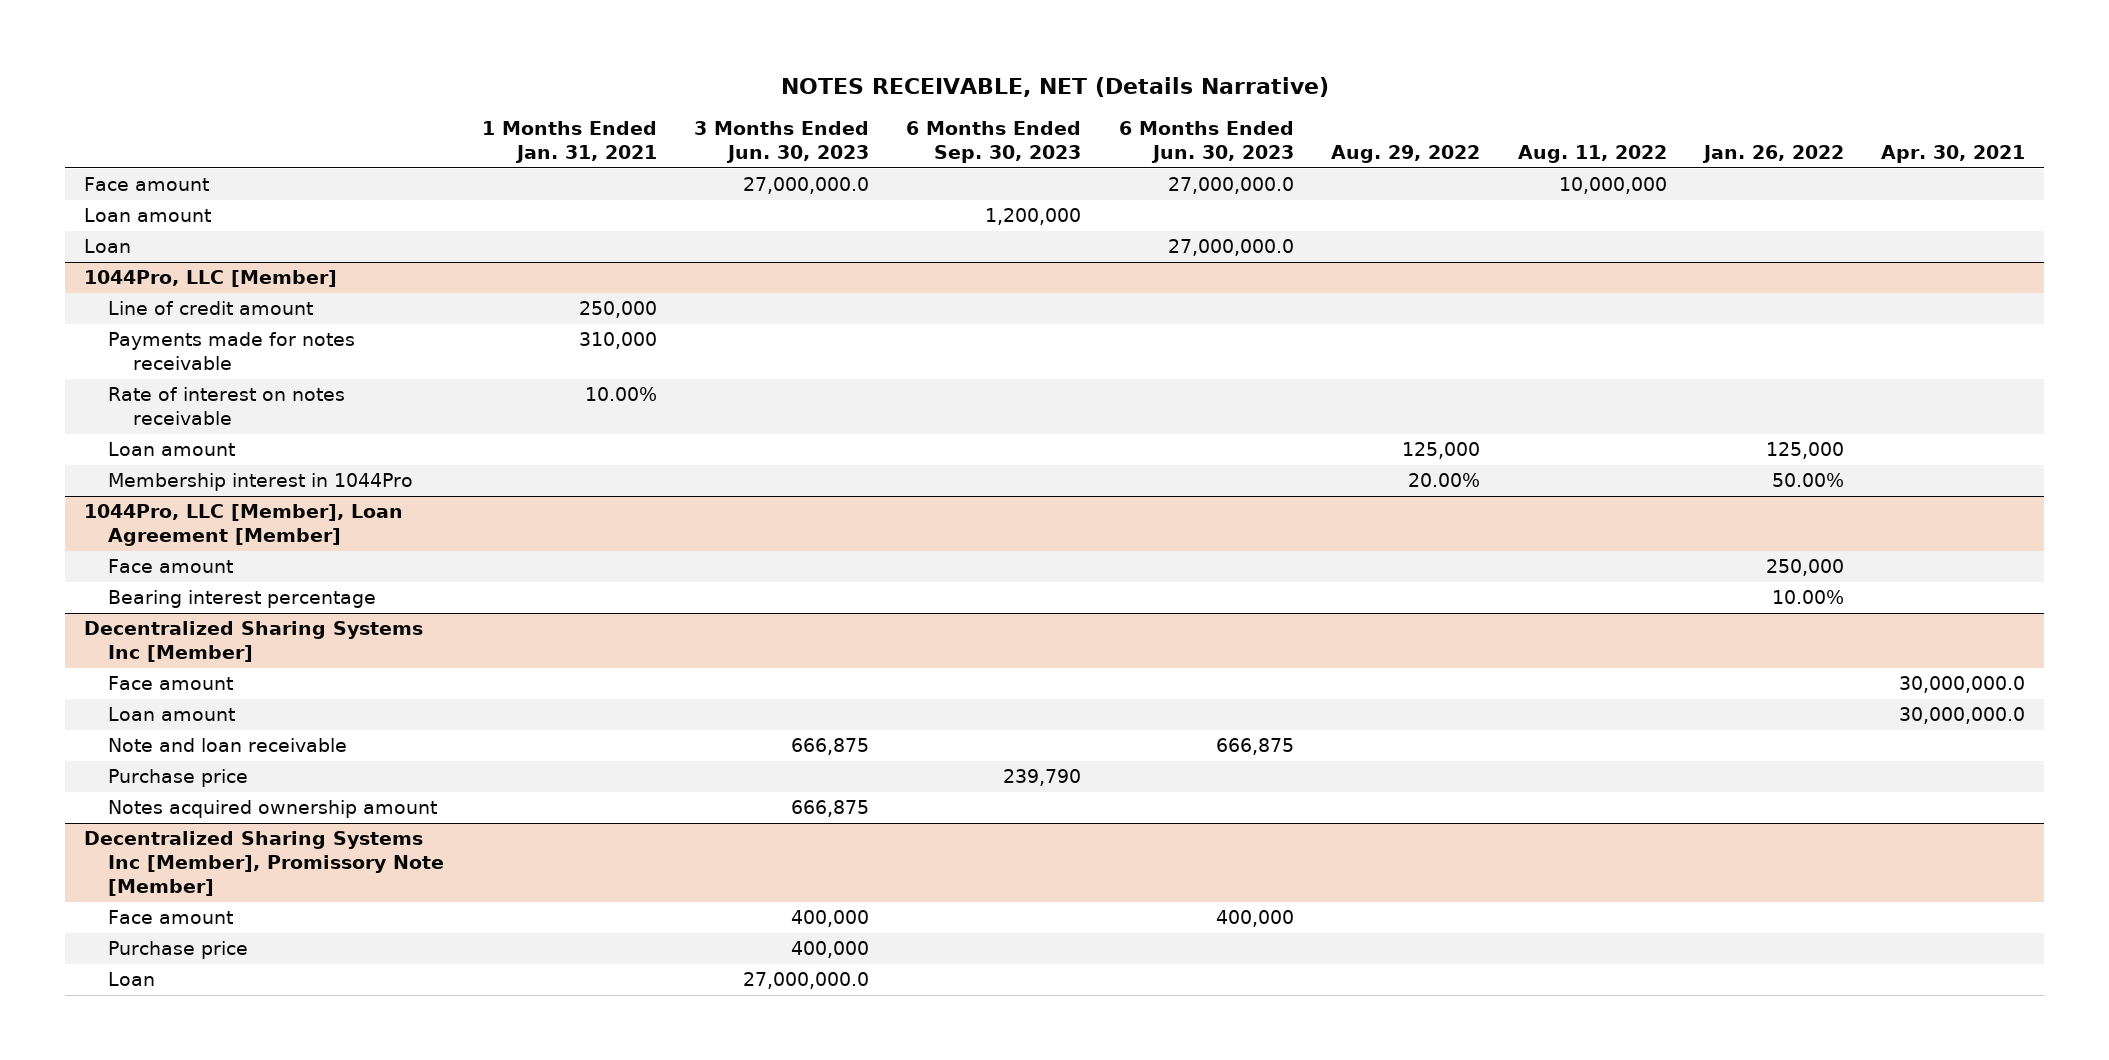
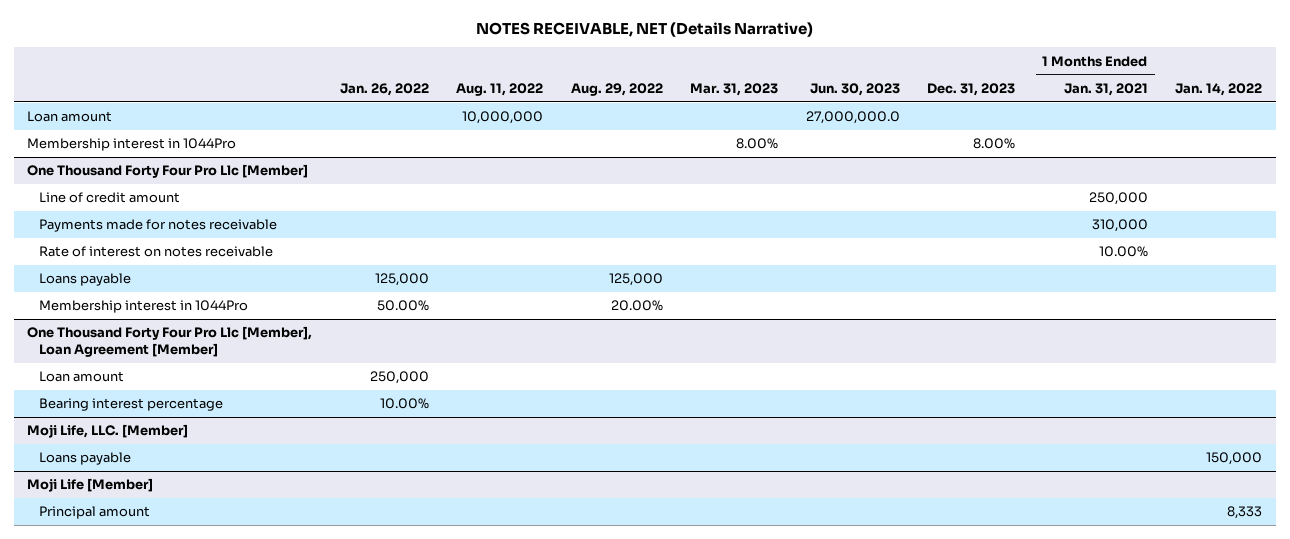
[694,121,870,164] 3 Months Ended Jun. 30, 2023 -> none
[906,121,1082,164] 6 Months Ended Sep. 30, 2023 -> none
[1118,121,1294,164] 6 Months Ended Jun. 30, 2023 -> none
[1881,145,2026,164] Apr. 30, 2021 -> none
none -> [690,82,779,96] Mar. 31, 2023
none -> [809,82,900,96] Jun. 30, 2023
none -> [927,82,1016,96] Dec. 31, 2023
none -> [1175,82,1263,96] Jan. 14, 2022
[83,208,211,223] Loan amount -> none
[83,239,131,254] Loan -> none
[83,177,209,192] Face amount -> [27,111,113,123] Loan amount
none -> [27,138,237,152] Membership interest in 1044Pro
[83,270,337,288] 1044Pro, LLC [Member] -> [27,164,309,179] One Thousand Forty Four Pro Llc [Member]
[108,442,236,457] Loan amount -> [39,273,132,287] Loans payable
[83,504,403,547] 1044Pro, LLC [Member], Loan Agreement [Member] -> [27,326,313,358] One Thousand Forty Four Pro Llc [Member], Loan Agreement [Member]
[108,559,234,574] Face amount -> [39,371,125,383] Loan amount
[83,621,423,663] Decentralized Sharing Systems Inc [Member] -> none
[108,676,234,691] Face amount -> none
[108,707,236,722] Loan amount -> none
[108,738,348,753] Note and loan receivable -> none
[108,769,249,788] Purchase price -> none
[108,800,438,819] Notes acquired ownership amount -> none
[83,831,445,897] Decentralized Sharing Systems Inc [Member], Promissory Note [Member] -> none
[108,910,234,925] Face amount -> none
[108,941,249,960] Purchase price -> none
[108,972,156,987] Loan -> none
none -> [27,424,189,439] Moji Life, LLC. [Member]
none -> [39,452,132,466] Loans payable
none -> [27,478,154,493] Moji Life [Member]
none -> [39,506,151,520] Principal amount

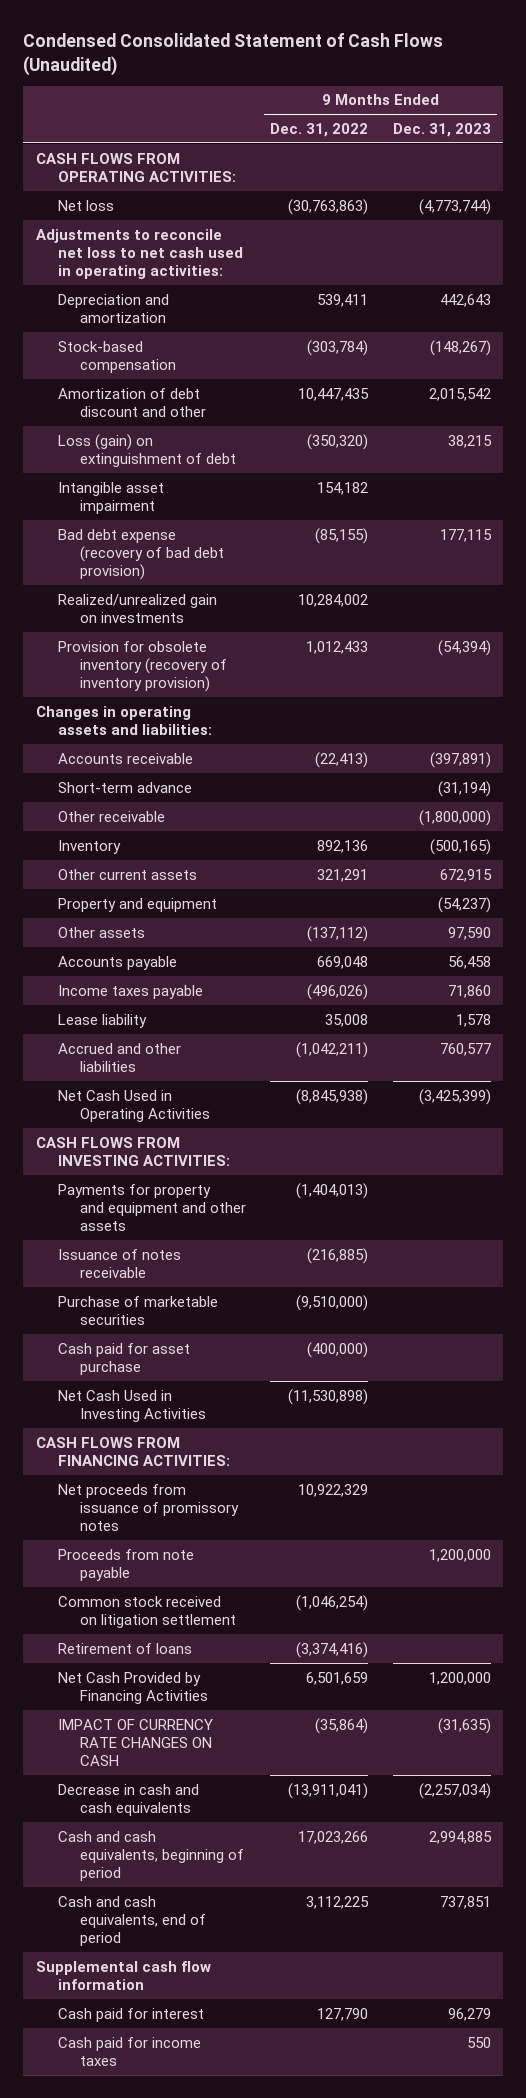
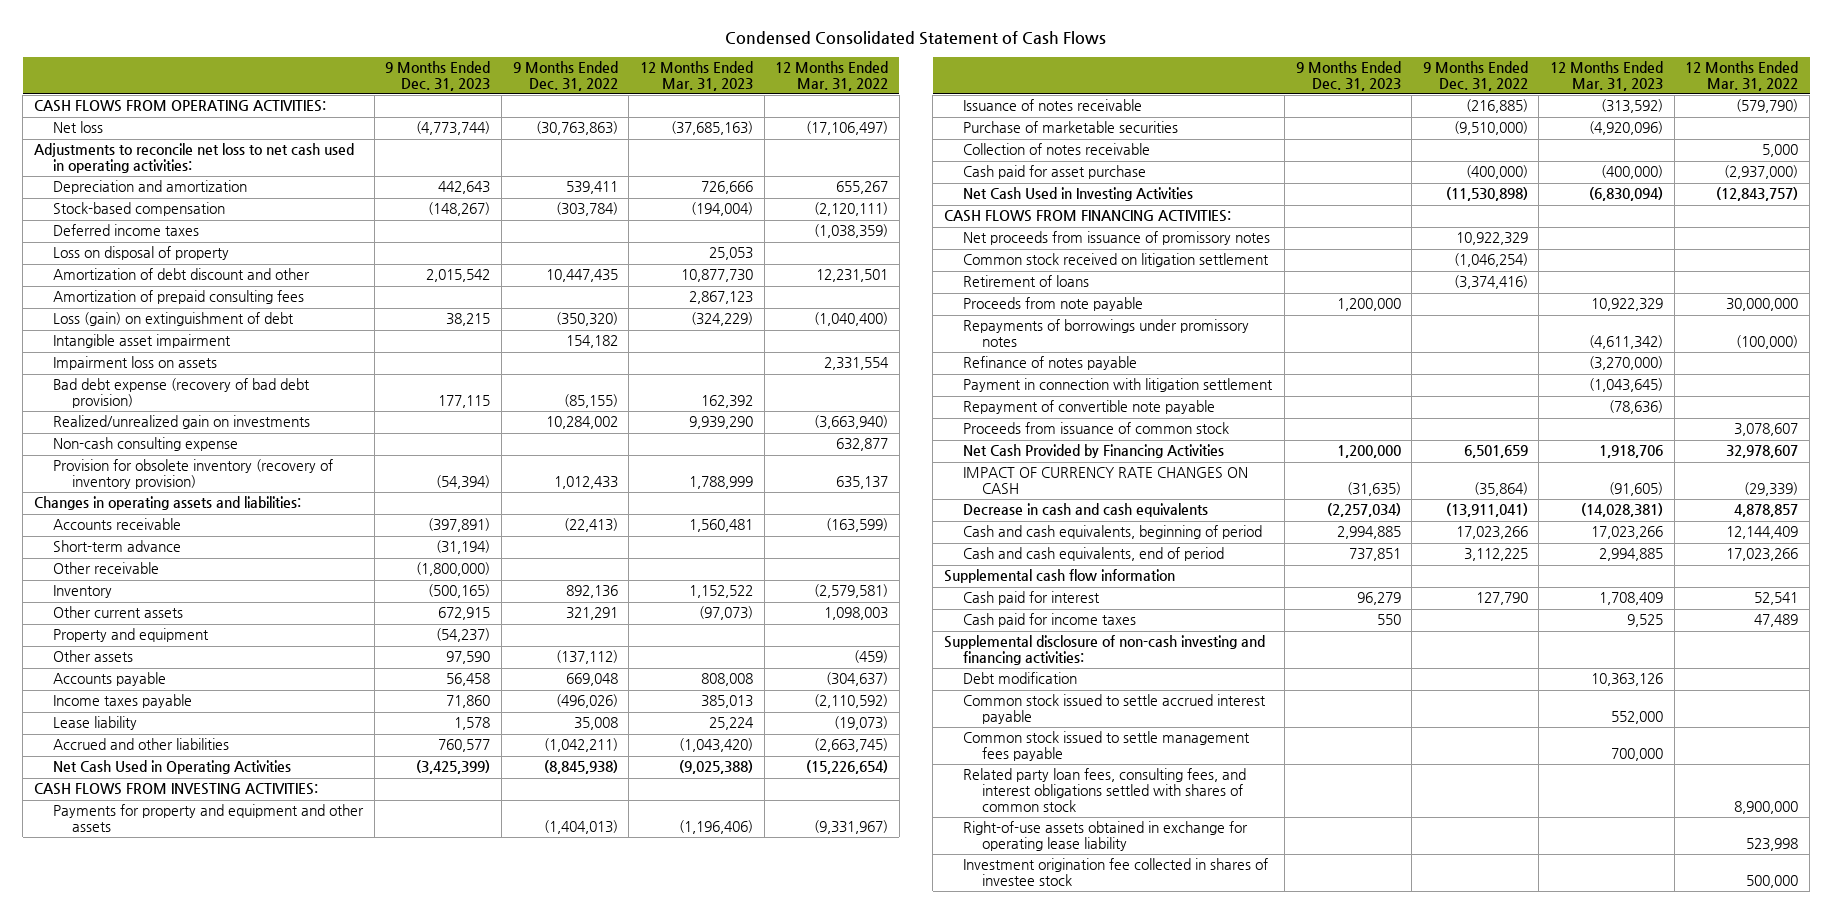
[23,33,444,76] Condensed Consolidated Statement of Cash Flows (Unaudited) -> [725,31,1107,46] Condensed Consolidated Statement of Cash Flows
none -> [639,61,753,91] 12 Months Ended Mar. 31, 2023
none -> [775,61,889,91] 12 Months Ended Mar. 31, 2022
none -> [52,224,199,237] Deferred income taxes
none -> [52,246,229,261] Loss on disposal of property
none -> [52,290,304,305] Amortization of prepaid consulting fees
none -> [52,356,217,371] Impairment loss on assets
none -> [52,437,238,452] Non-cash consulting expense
none -> [963,143,1151,156] Collection of notes receivable
[57,1548,194,1581] Proceeds from note payable -> [963,297,1144,312] Proceeds from note payable
none -> [963,319,1250,348] Repayments of borrowings under promissory notes
none -> [963,356,1138,371] Refinance of notes payable
none -> [963,378,1274,393] Payment in connection with litigation settlement
none -> [963,400,1216,415] Repayment of convertible note payable
none -> [963,422,1230,435] Proceeds from issuance of common stock
none -> [943,635,1265,666] Supplemental disclosure of non-cash investing and financing activities:
none -> [963,672,1078,685] Debt modification
none -> [963,694,1267,725] Common stock issued to settle accrued interest payable
none -> [963,731,1251,762] Common stock issued to settle management fees payable
none -> [963,768,1247,812] Related party loan fees, consulting fees, and interest obligations settled with shares of common stock
none -> [963,821,1249,852] Right-of-use assets obtained in exchange for operating lease liability
none -> [963,858,1269,887] Investment origination fee collected in shares of investee stock

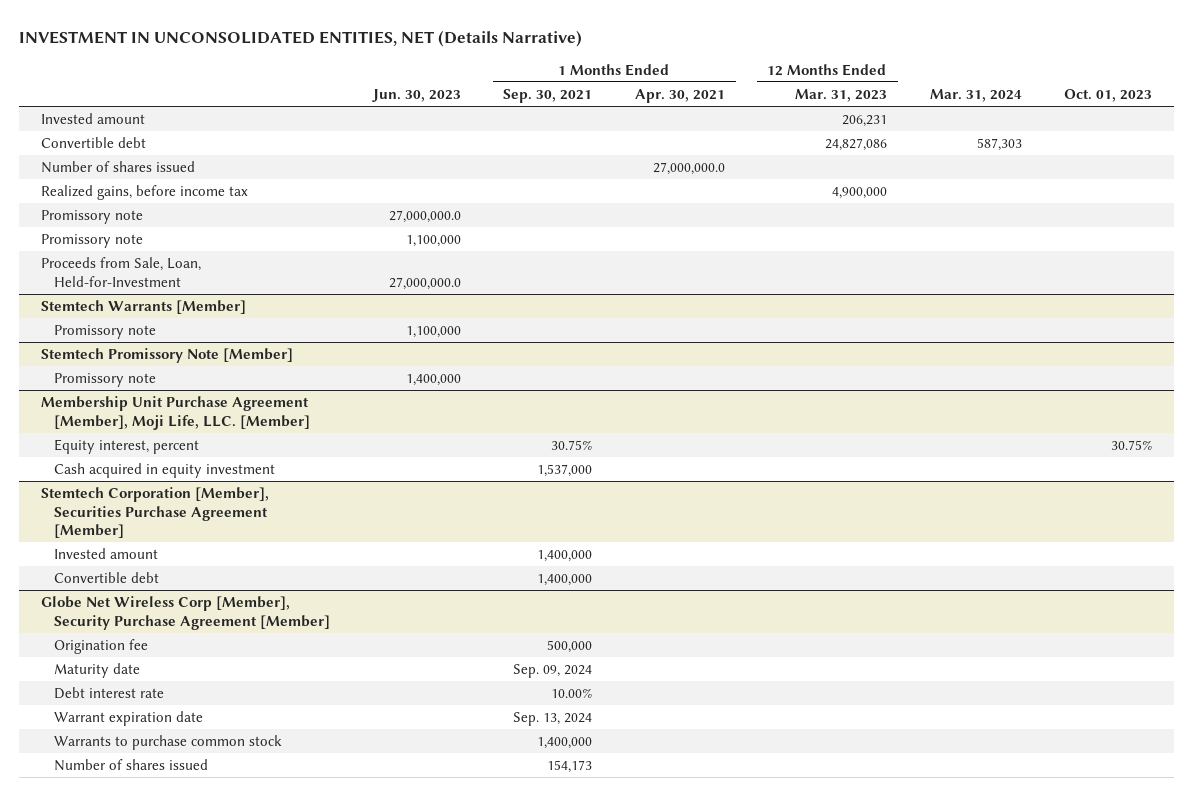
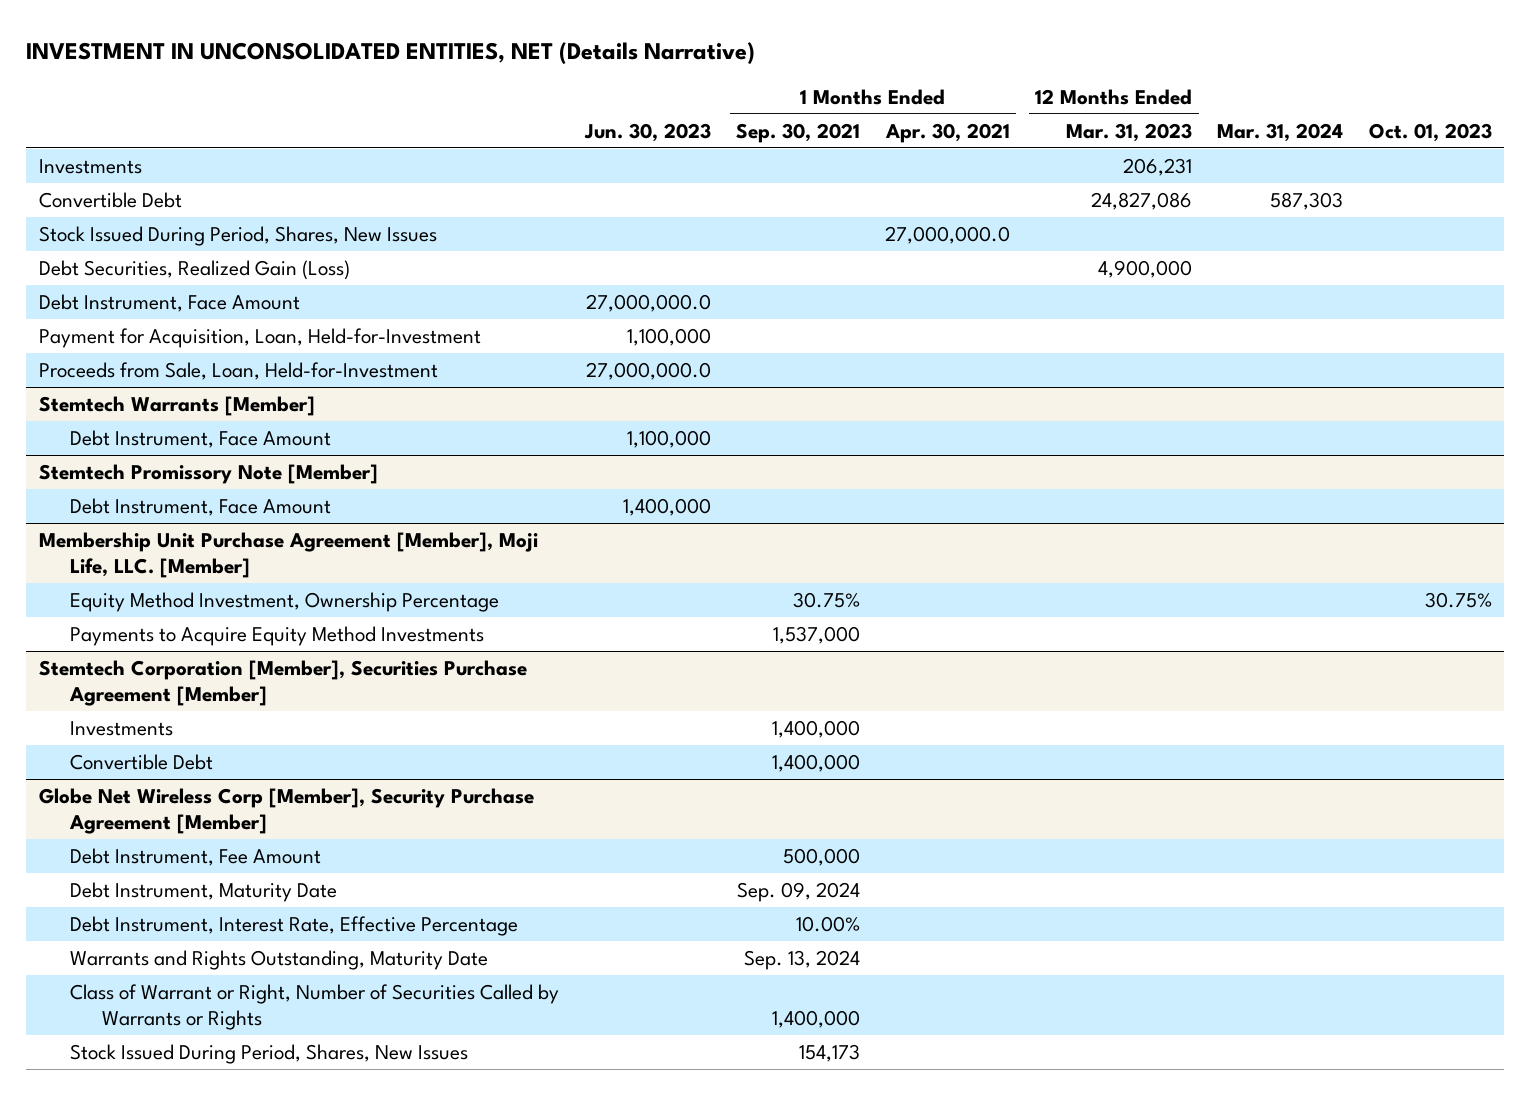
[40,113,145,125] Invested amount -> [38,158,142,174] Investments
[40,137,146,149] Convertible debt -> [38,191,182,208] Convertible Debt
[40,161,195,174] Number of shares issued -> [38,225,437,246] Stock Issued During Period, Shares, New Issues
[40,185,248,201] Realized gains, before income tax -> [38,259,350,280] Debt Securities, Realized Gain (Loss)
[40,210,143,225] Promissory note -> [38,293,300,312] Debt Instrument, Face Amount
[40,234,143,249] Promissory note -> [38,327,481,348] Payment for Acquisition, Loan, Held-for-Investment
[53,325,156,340] Promissory note -> [70,429,332,448] Debt Instrument, Face Amount
[53,373,156,388] Promissory note -> [70,497,332,516] Debt Instrument, Face Amount
[53,439,199,455] Equity interest, percent -> [70,591,500,612] Equity Method Investment, Ownership Percentage
[53,463,275,479] Cash acquired in equity investment -> [70,625,485,646] Payments to Acquire Equity Method Investments
[53,548,158,560] Invested amount -> [70,720,174,736] Investments
[53,572,159,584] Convertible debt -> [70,753,214,770] Convertible Debt
[53,639,148,655] Origination fee -> [70,847,322,866] Debt Instrument, Fee Amount
[53,663,140,679] Maturity date -> [70,881,338,902] Debt Instrument, Maturity Date
[53,687,164,700] Debt interest rate -> [70,915,519,936] Debt Instrument, Interest Rate, Effective Percentage
[53,711,203,727] Warrant expiration date -> [70,949,489,970] Warrants and Rights Outstanding, Maturity Date
[53,735,282,751] Warrants to purchase common stock -> [70,983,560,1030] Class of Warrant or Right, Number of Securities Called by Warrants or Rights
[53,759,208,772] Number of shares issued -> [70,1043,469,1064] Stock Issued During Period, Shares, New Issues

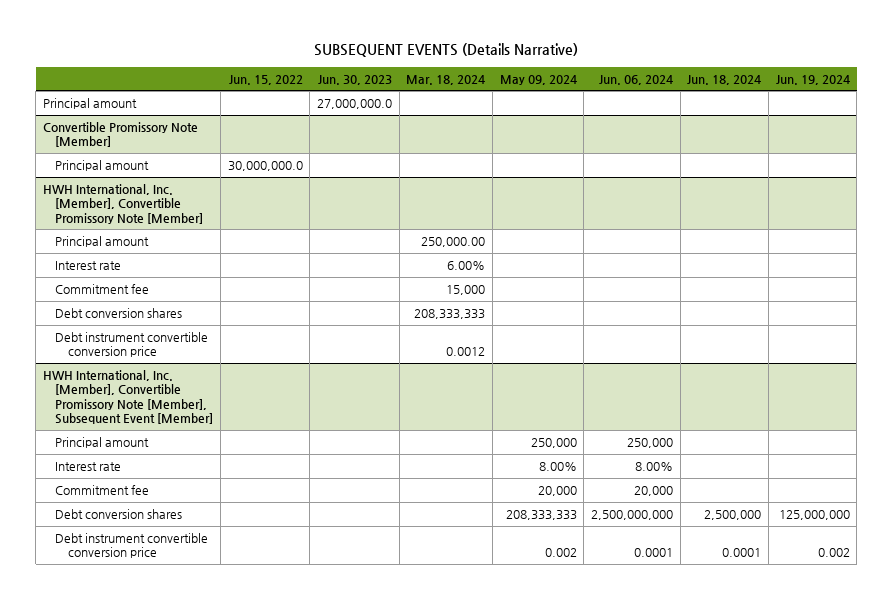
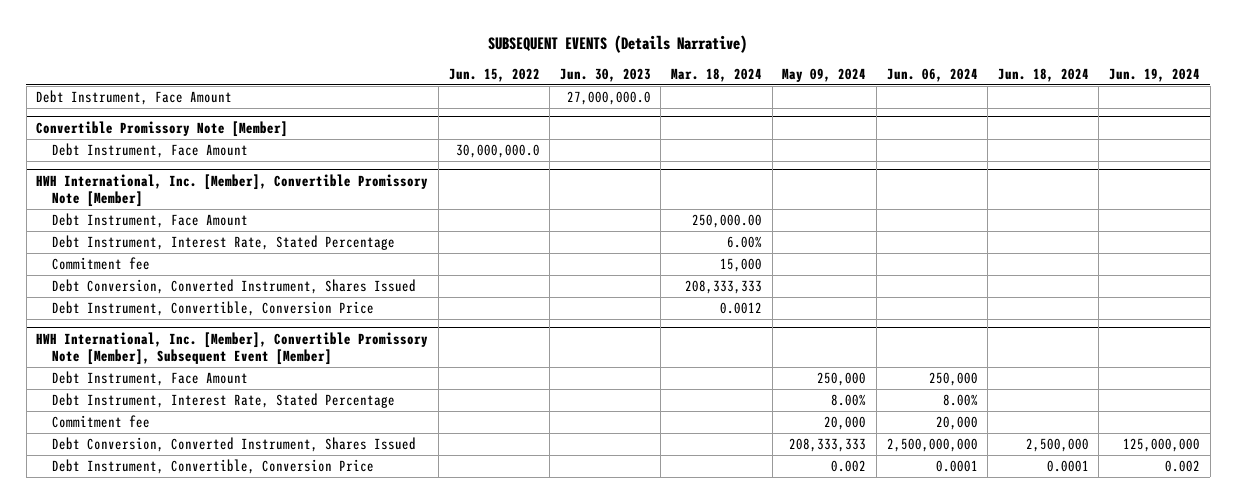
[42,98,137,110] Principal amount -> [36,89,233,105] Debt Instrument, Face Amount
[55,160,150,172] Principal amount -> [51,142,248,158] Debt Instrument, Face Amount
[55,236,150,248] Principal amount -> [51,212,248,228] Debt Instrument, Face Amount
[55,261,122,271] Interest rate -> [51,234,395,250] Debt Instrument, Interest Rate, Stated Percentage
[55,308,183,319] Debt conversion shares -> [51,278,416,294] Debt Conversion, Converted Instrument, Shares Issued
[55,332,209,358] Debt instrument convertible conversion price -> [51,300,374,316] Debt Instrument, Convertible, Conversion Price
[55,437,150,449] Principal amount -> [51,370,248,386] Debt Instrument, Face Amount
[55,462,122,472] Interest rate -> [51,392,395,408] Debt Instrument, Interest Rate, Stated Percentage
[55,509,183,520] Debt conversion shares -> [51,436,416,452] Debt Conversion, Converted Instrument, Shares Issued
[55,533,209,559] Debt instrument convertible conversion price -> [51,458,374,474] Debt Instrument, Convertible, Conversion Price

